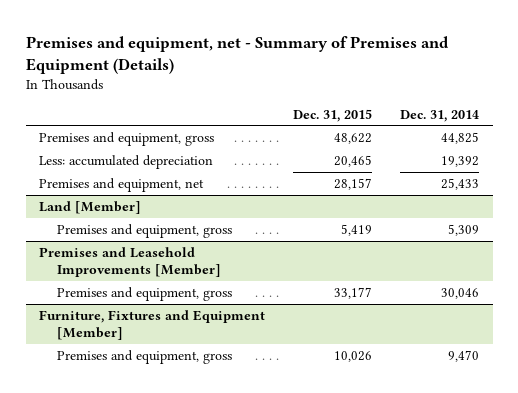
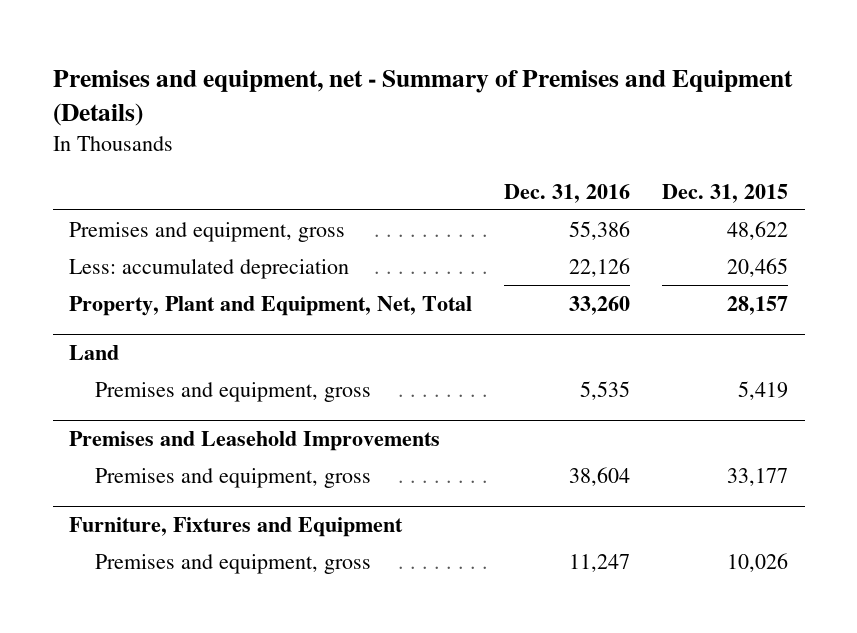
[399,109,479,122] Dec. 31, 2014 -> none
none -> [504,183,631,203] Dec. 31, 2016
[39,177,205,192] Premises and equipment, net -> [68,295,472,316] Property, Plant and Equipment, Net, Total
[39,200,142,214] Land [Member] -> [68,345,119,361] Land
[39,246,221,278] Premises and Leasehold Improvements [Member] -> [68,431,440,452] Premises and Leasehold Improvements
[39,309,266,341] Furniture, Fixtures and Equipment [Member] -> [68,517,403,538] Furniture, Fixtures and Equipment

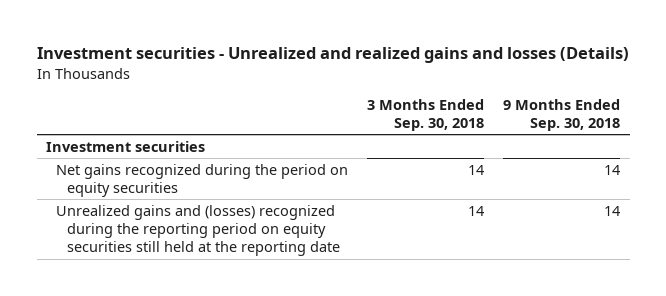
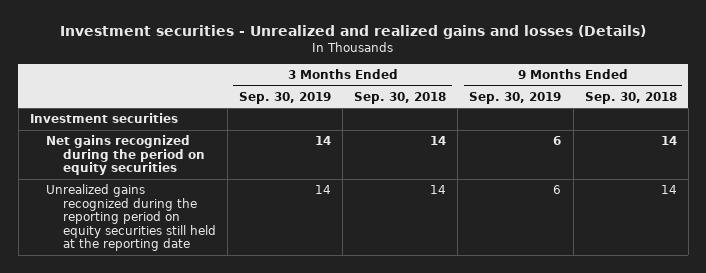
none -> [238,91,331,104] Sep. 30, 2019
none -> [469,91,562,104] Sep. 30, 2019
[56,204,340,257] Unrealized gains and (losses) recognized during the reporting period on equity securities still held at the reporting date -> [46,184,216,252] Unrealized gains recognized during the reporting period on equity securities still held at the reporting date

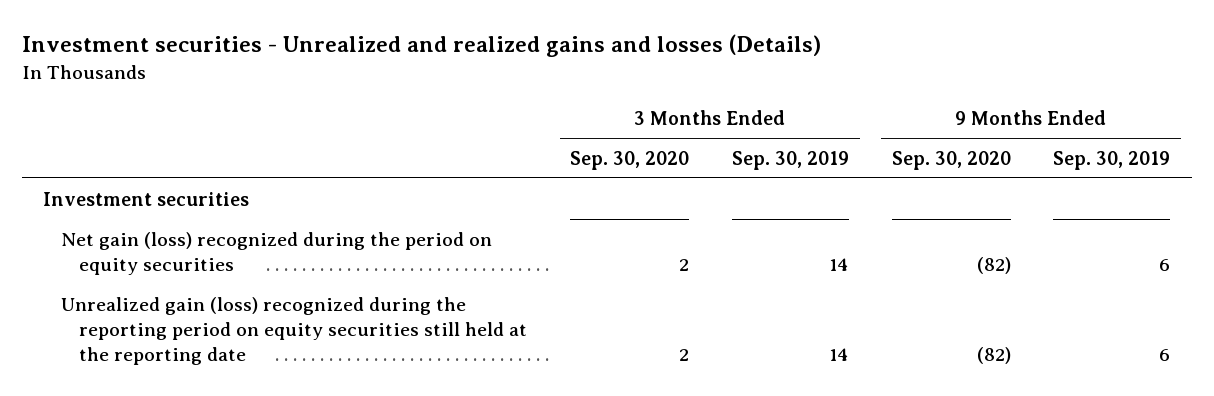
[354,91,447,104] Sep. 30, 2018 -> none
[584,91,677,104] Sep. 30, 2018 -> none
none -> [570,150,690,170] Sep. 30, 2020
none -> [891,150,1011,170] Sep. 30, 2020
[46,135,205,176] Net gains recognized during the period on equity securities -> [61,231,493,275] Net gain (loss) recognized during the period on equity securities
[46,184,216,252] Unrealized gains recognized during the reporting period on equity securities still held at the reporting date -> [61,296,528,365] Unrealized gain (loss) recognized during the reporting period on equity securities still held at the reporting date

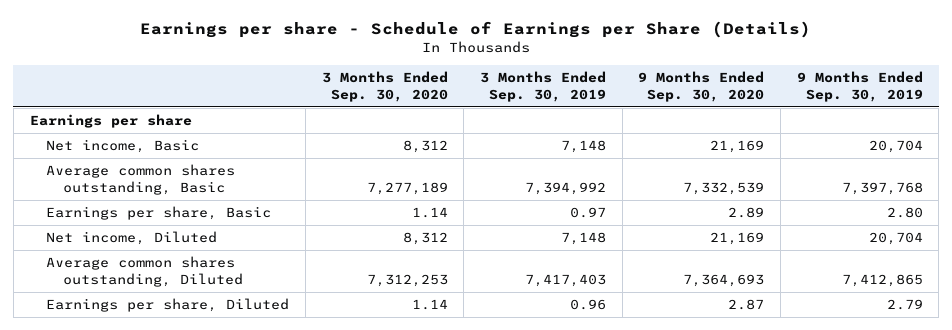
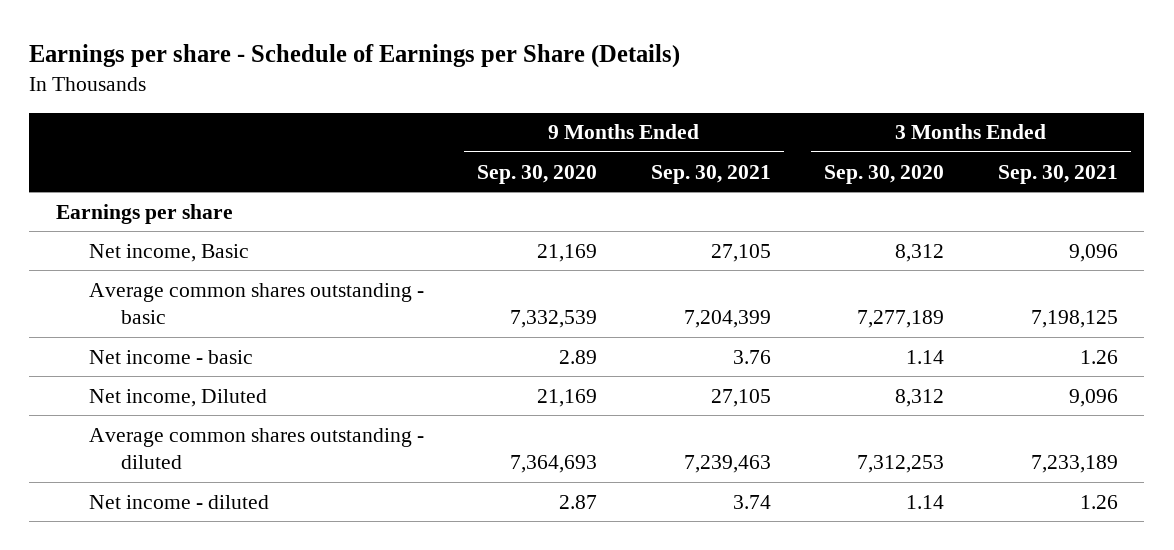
[479,70,606,103] 3 Months Ended Sep. 30, 2019 -> none
[796,70,923,103] 9 Months Ended Sep. 30, 2019 -> none
none -> [650,164,771,184] Sep. 30, 2021
none -> [997,164,1118,184] Sep. 30, 2021
[46,163,236,196] Average common shares outstanding, Basic -> [88,282,424,324] Average common shares outstanding - basic
[46,205,272,220] Earnings per share, Basic -> [88,349,253,364] Net income - basic
[46,255,244,288] Average common shares outstanding, Diluted -> [88,427,424,469] Average common shares outstanding - diluted
[46,297,290,312] Earnings per share, Diluted -> [88,494,269,509] Net income - diluted

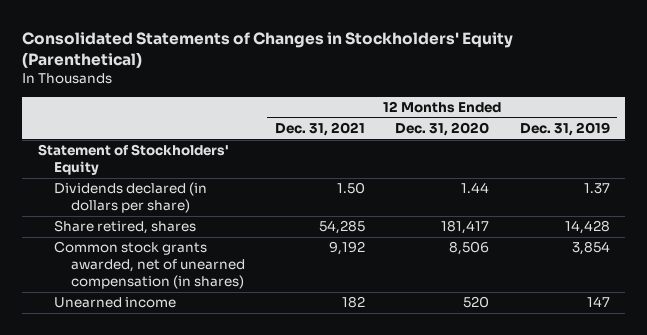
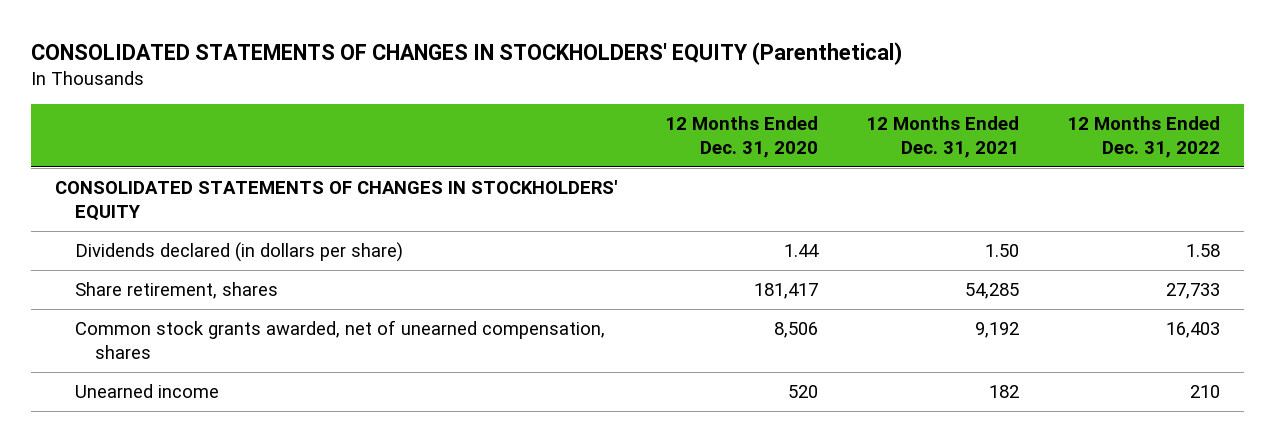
[22,31,514,68] Consolidated Statements of Changes in Stockholders' Equity (Parenthetical) -> [30,41,902,65] CONSOLIDATED STATEMENTS OF CHANGES IN STOCKHOLDERS' EQUITY (Parenthetical)
[519,122,610,137] Dec. 31, 2019 -> none
none -> [1067,115,1221,158] 12 Months Ended Dec. 31, 2022
[37,144,229,176] Statement of Stockholders' Equity -> [54,180,617,222] CONSOLIDATED STATEMENTS OF CHANGES IN STOCKHOLDERS' EQUITY
[54,220,197,235] Share retired, shares -> [74,282,278,300] Share retirement, shares
[54,241,245,290] Common stock grants awarded, net of unearned compensation (in shares) -> [74,320,605,360] Common stock grants awarded, net of unearned compensation, shares

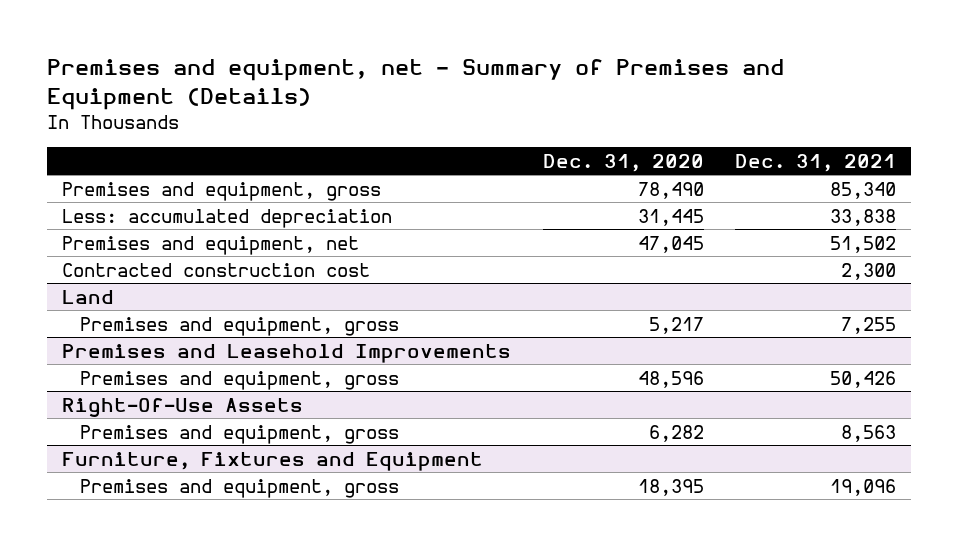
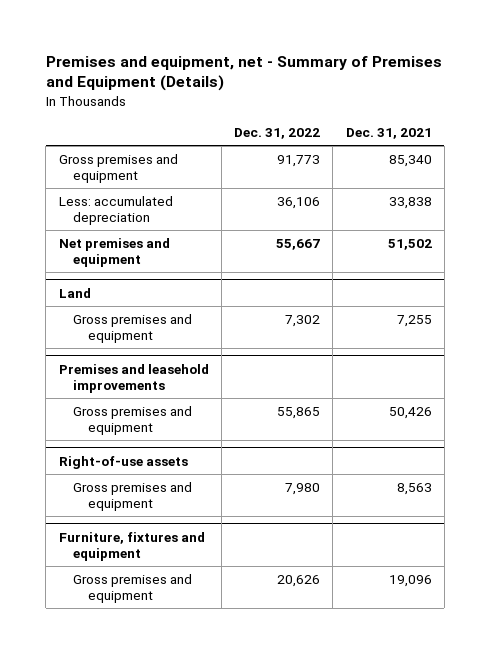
[542,153,704,172] Dec. 31, 2020 -> none
none -> [234,127,321,139] Dec. 31, 2022
[62,181,382,201] Premises and equipment, gross -> [58,153,178,183] Gross premises and equipment
[62,262,371,277] Contracted construction cost -> none
[62,235,360,255] Premises and equipment, net -> [58,237,170,267] Net premises and equipment
[80,316,400,336] Premises and equipment, gross -> [73,313,193,343] Gross premises and equipment
[62,343,512,363] Premises and Leasehold Improvements -> [58,363,209,393] Premises and leasehold improvements
[80,370,400,390] Premises and equipment, gross -> [73,405,193,435] Gross premises and equipment
[62,397,304,417] Right-Of-Use Assets -> [58,455,188,469] Right-of-use assets
[80,424,400,444] Premises and equipment, gross -> [73,481,193,511] Gross premises and equipment
[62,451,484,471] Furniture, Fixtures and Equipment -> [58,531,205,561] Furniture, fixtures and equipment
[80,478,400,498] Premises and equipment, gross -> [73,573,193,603] Gross premises and equipment

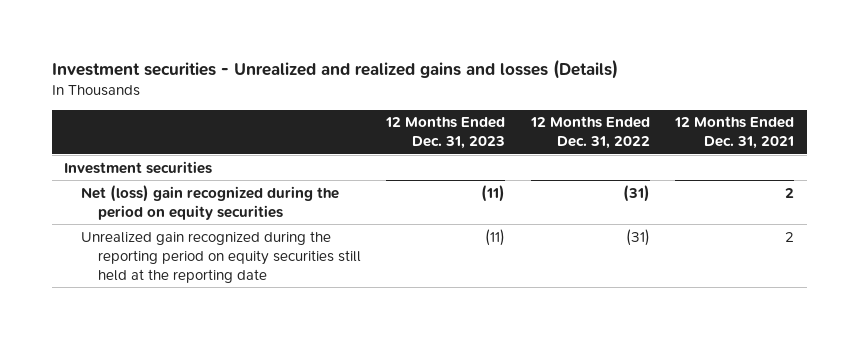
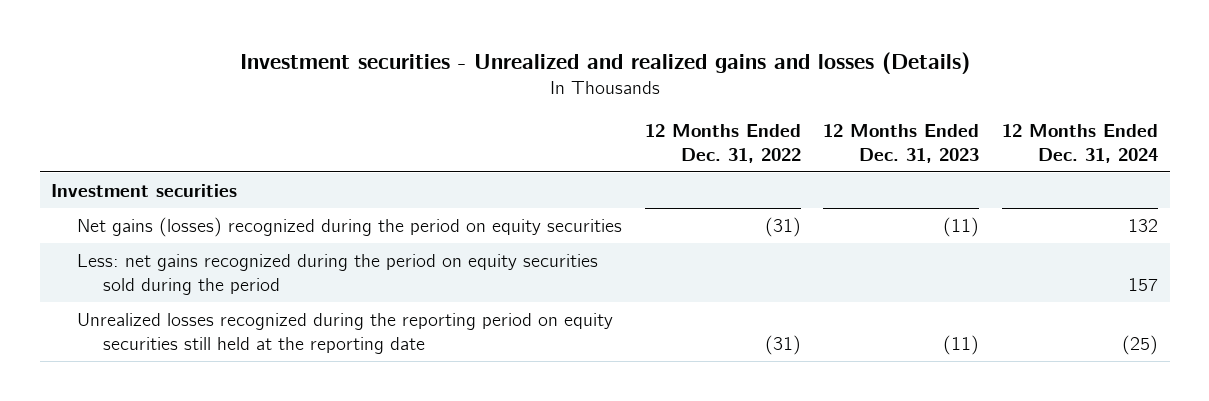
[673,116,794,150] 12 Months Ended Dec. 31, 2021 -> none
none -> [1002,123,1159,163] 12 Months Ended Dec. 31, 2024
[81,184,340,220] Net (loss) gain recognized during the period on equity securities -> [76,217,622,238] Net gains (losses) recognized during the period on equity securities
none -> [76,254,598,296] Less: net gains recognized during the period on equity securities sold during the period
[81,230,362,283] Unrealized gain recognized during the reporting period on equity securities still held at the reporting date -> [76,313,613,355] Unrealized losses recognized during the reporting period on equity securities still held at the reporting date

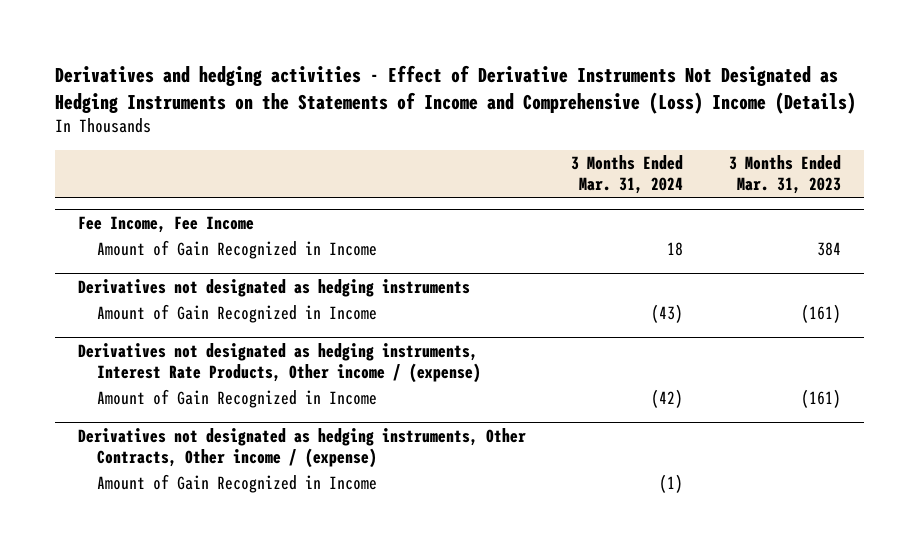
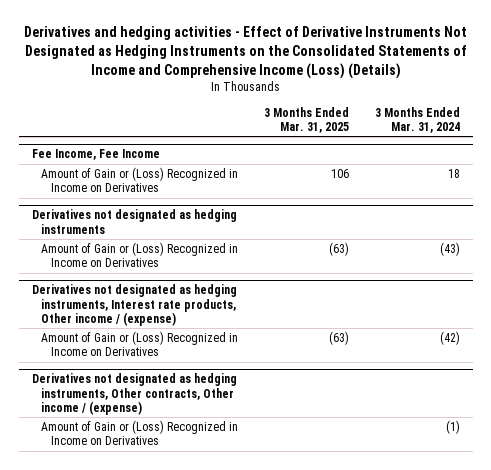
[55,65,857,115] Derivatives and hedging activities - Effect of Derivative Instruments Not Designated as Hedging Instruments on the Statements of Income and Comprehensive (Loss) Income (Details) -> [23,26,467,79] Derivatives and hedging activities - Effect of Derivative Instruments Not Designated as Hedging Instruments on the Consolidated Statements of Income and Comprehensive Income (Loss) (Details)
[728,155,841,195] 3 Months Ended Mar. 31, 2023 -> none
none -> [263,106,349,134] 3 Months Ended Mar. 31, 2025
[96,240,377,260] Amount of Gain Recognized in Income -> [41,166,239,193] Amount of Gain or (Loss) Recognized in Income on Derivatives
[96,304,377,324] Amount of Gain Recognized in Income -> [41,241,239,268] Amount of Gain or (Loss) Recognized in Income on Derivatives
[77,342,481,384] Derivatives not designated as hedging instruments, Interest Rate Products, Other income / (expense) -> [31,284,237,326] Derivatives not designated as hedging instruments, Interest rate products, Other income / (expense)
[96,389,377,409] Amount of Gain Recognized in Income -> [41,330,239,357] Amount of Gain or (Loss) Recognized in Income on Derivatives
[77,427,526,469] Derivatives not designated as hedging instruments, Other Contracts, Other income / (expense) -> [31,373,237,415] Derivatives not designated as hedging instruments, Other contracts, Other income / (expense)
[96,474,377,494] Amount of Gain Recognized in Income -> [41,419,239,446] Amount of Gain or (Loss) Recognized in Income on Derivatives

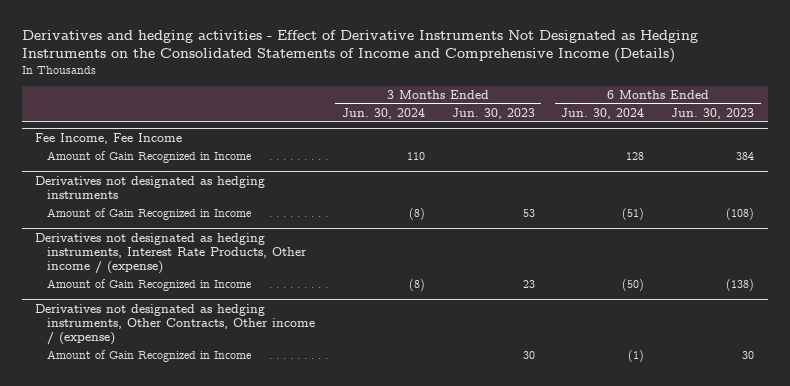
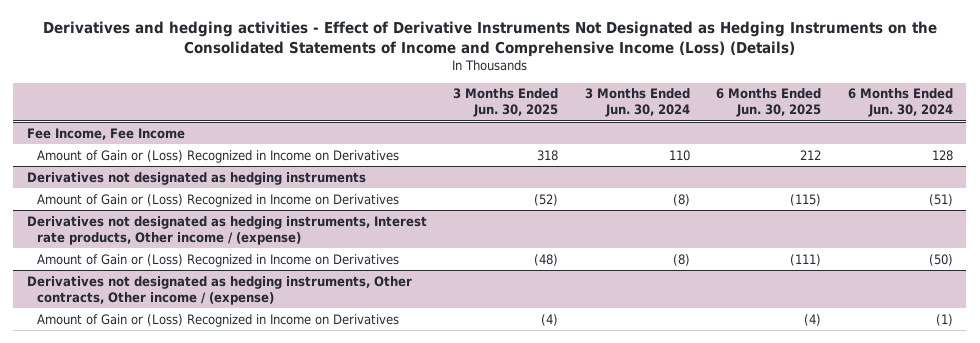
[21,30,698,64] Derivatives and hedging activities - Effect of Derivative Instruments Not Designated as Hedging Instruments on the Consolidated Statements of Income and Comprehensive Income (Details) -> [42,21,937,57] Derivatives and hedging activities - Effect of Derivative Instruments Not Designated as Hedging Instruments on the Consolidated Statements of Income and Comprehensive Income (Loss) (Details)
[451,107,535,119] Jun. 30, 2023 -> none
[671,107,755,119] Jun. 30, 2023 -> none
none -> [453,88,559,118] 3 Months Ended Jun. 30, 2025
none -> [716,88,822,118] 6 Months Ended Jun. 30, 2025
[46,150,251,163] Amount of Gain Recognized in Income -> [37,149,400,163] Amount of Gain or (Loss) Recognized in Income on Derivatives
[46,207,251,220] Amount of Gain Recognized in Income -> [37,193,400,207] Amount of Gain or (Loss) Recognized in Income on Derivatives
[35,232,307,274] Derivatives not designated as hedging instruments, Interest Rate Products, Other income / (expense) -> [26,215,427,245] Derivatives not designated as hedging instruments, Interest rate products, Other income / (expense)
[46,278,251,291] Amount of Gain Recognized in Income -> [37,253,400,267] Amount of Gain or (Loss) Recognized in Income on Derivatives
[35,303,315,345] Derivatives not designated as hedging instruments, Other Contracts, Other income / (expense) -> [26,275,412,305] Derivatives not designated as hedging instruments, Other contracts, Other income / (expense)
[46,349,251,362] Amount of Gain Recognized in Income -> [37,313,400,327] Amount of Gain or (Loss) Recognized in Income on Derivatives

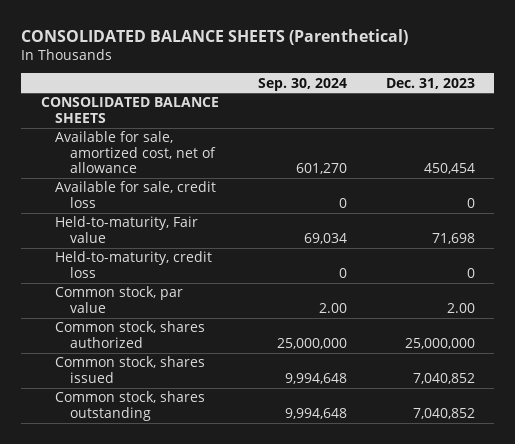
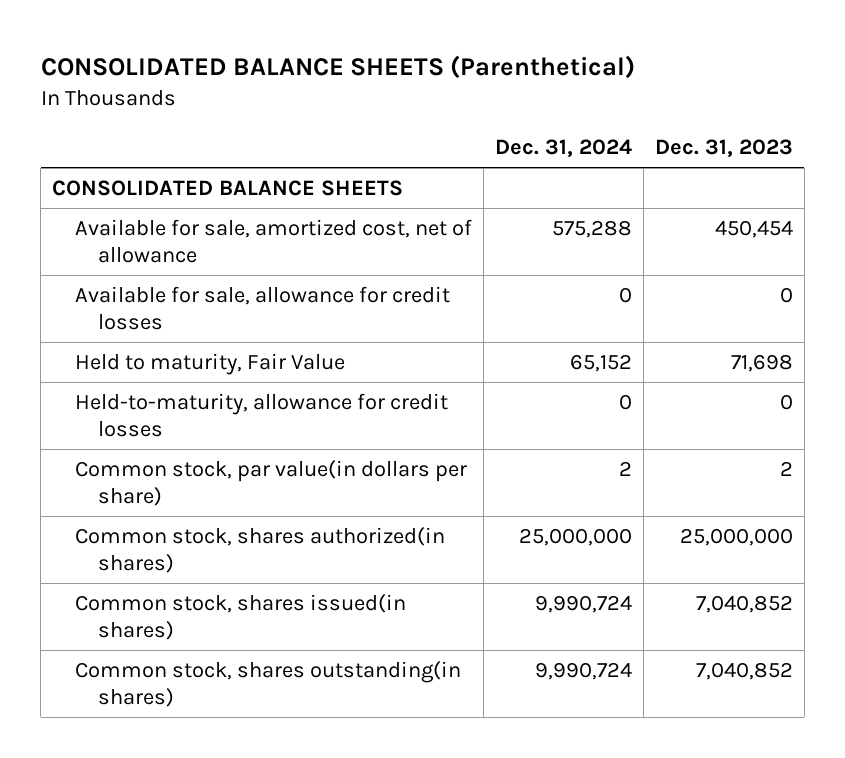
[257,77,347,91] Sep. 30, 2024 -> none
none -> [494,139,632,158] Dec. 31, 2024
[55,181,217,208] Available for sale, credit loss -> [75,285,451,330] Available for sale, allowance for credit losses
[55,216,199,243] Held-to-maturity, Fair value -> [75,352,346,375] Held to maturity, Fair Value
[55,251,213,278] Held-to-maturity, credit loss -> [75,392,449,437] Held-to-maturity, allowance for credit losses
[55,286,184,313] Common stock, par value -> [75,459,468,506] Common stock, par value(in dollars per share)
[446,302,475,313] 2.00 -> [779,460,793,476] 2
[55,321,206,348] Common stock, shares authorized -> [75,526,446,573] Common stock, shares authorized(in shares)
[55,356,206,383] Common stock, shares issued -> [75,593,407,640] Common stock, shares issued(in shares)
[55,391,206,421] Common stock, shares outstanding -> [75,660,462,707] Common stock, shares outstanding(in shares)

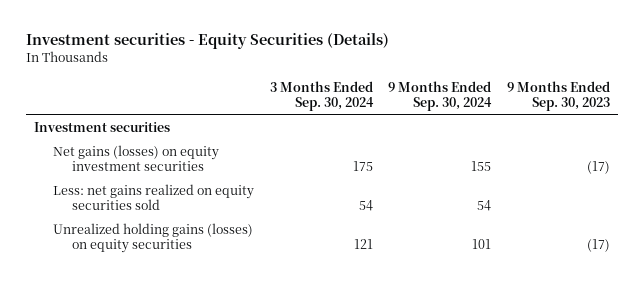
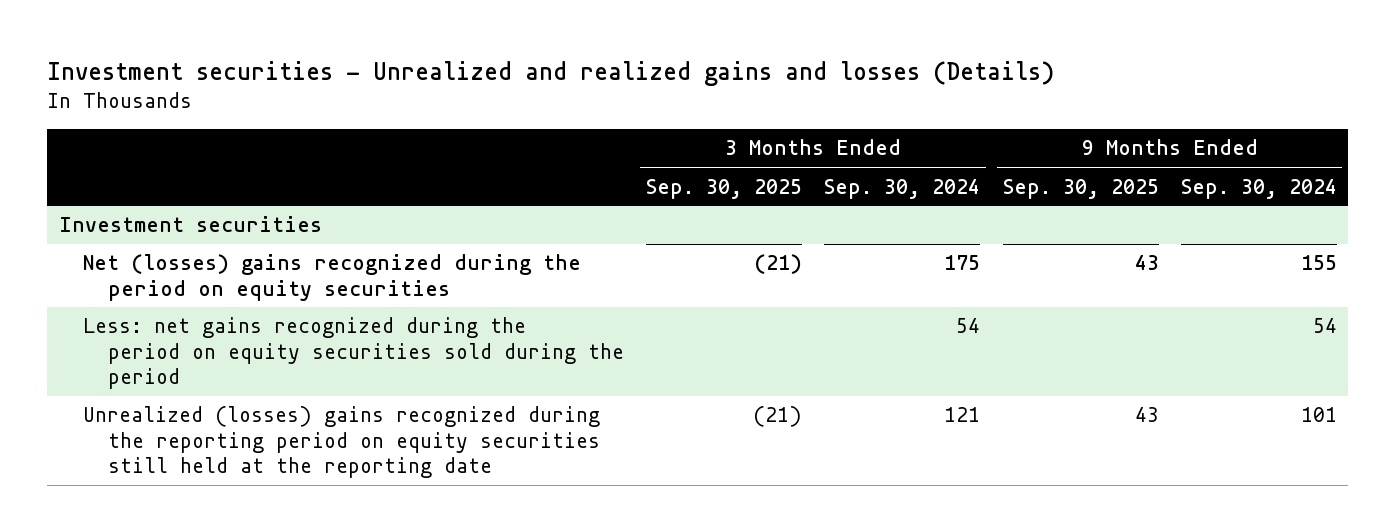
[25,33,389,50] Investment securities - Equity Securities (Details) -> [47,60,1055,86] Investment securities - Unrealized and realized gains and losses (Details)
[507,80,611,111] 9 Months Ended Sep. 30, 2023 -> none
none -> [645,178,802,199] Sep. 30, 2025
none -> [1002,178,1159,199] Sep. 30, 2025
[52,144,219,171] Net gains (losses) on equity investment securities -> [83,254,582,301] Net (losses) gains recognized during the period on equity securities
[52,183,254,210] Less: net gains realized on equity securities sold -> [83,317,624,389] Less: net gains recognized during the period on equity securities sold during the period
[52,222,253,253] Unrealized holding gains (losses) on equity securities -> [83,406,601,478] Unrealized (losses) gains recognized during the reporting period on equity securities still held at the reporting date

